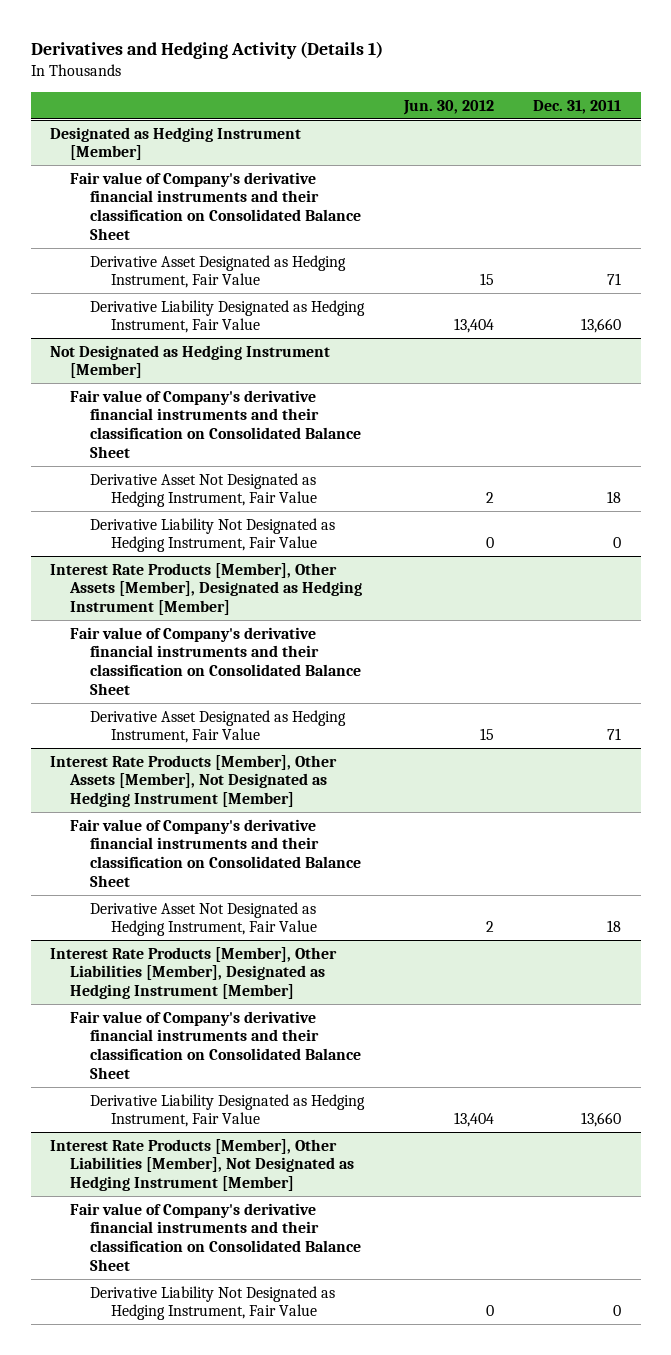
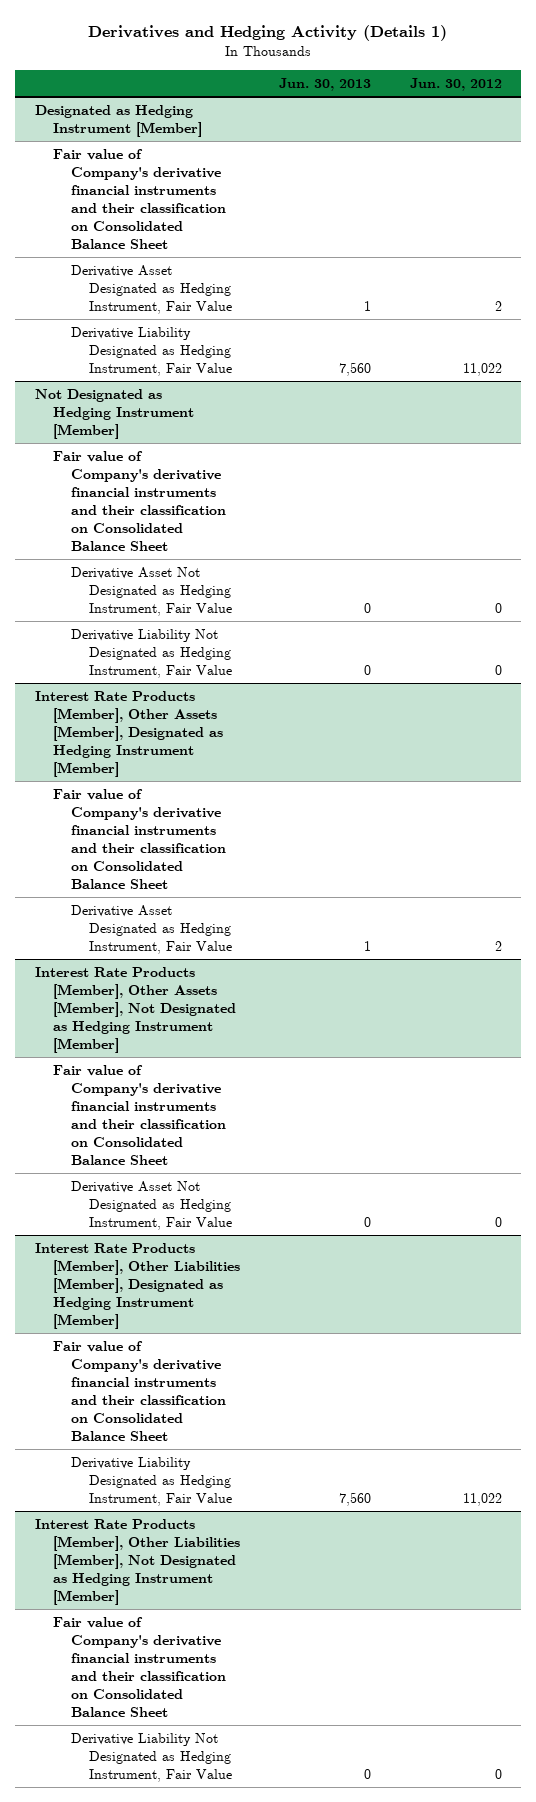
[532,99,621,114] Dec. 31, 2011 -> none
none -> [278,77,371,91] Jun. 30, 2013
[479,273,494,286] 15 -> [494,300,502,311] 2
[453,318,494,334] 13,404 -> [462,362,502,376] 11,022
[485,492,494,504] 2 -> [494,602,502,613] 0
[479,728,494,741] 15 -> [494,940,502,951] 2
[485,921,494,933] 2 -> [494,1216,502,1227] 0
[453,1112,494,1128] 13,404 -> [462,1492,502,1506] 11,022

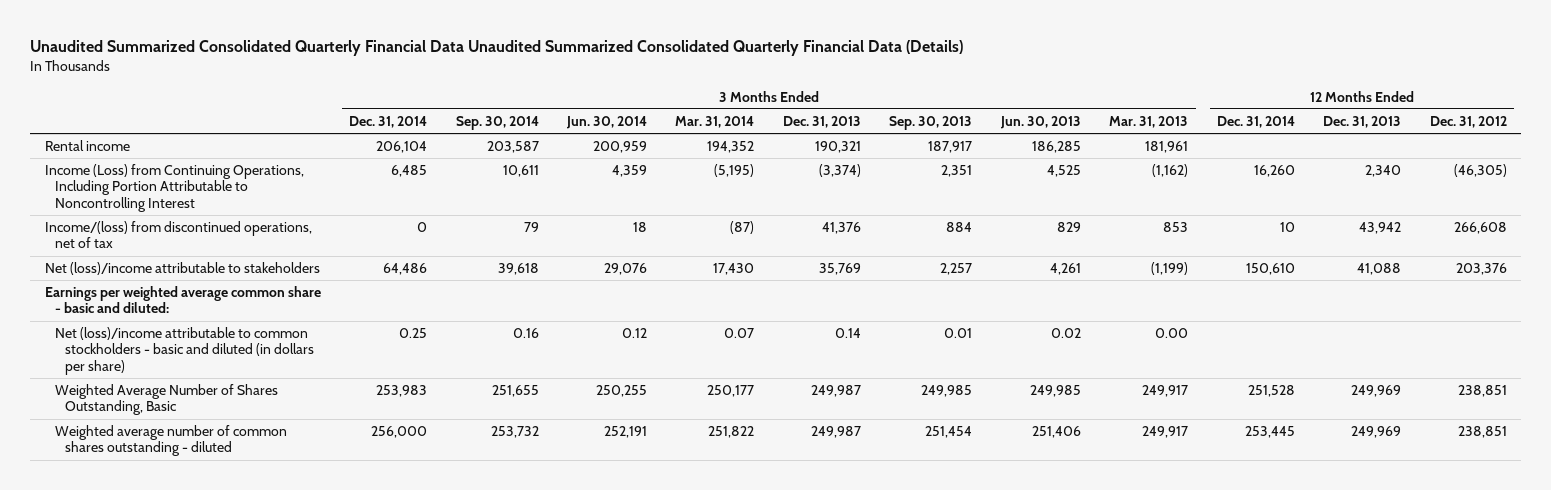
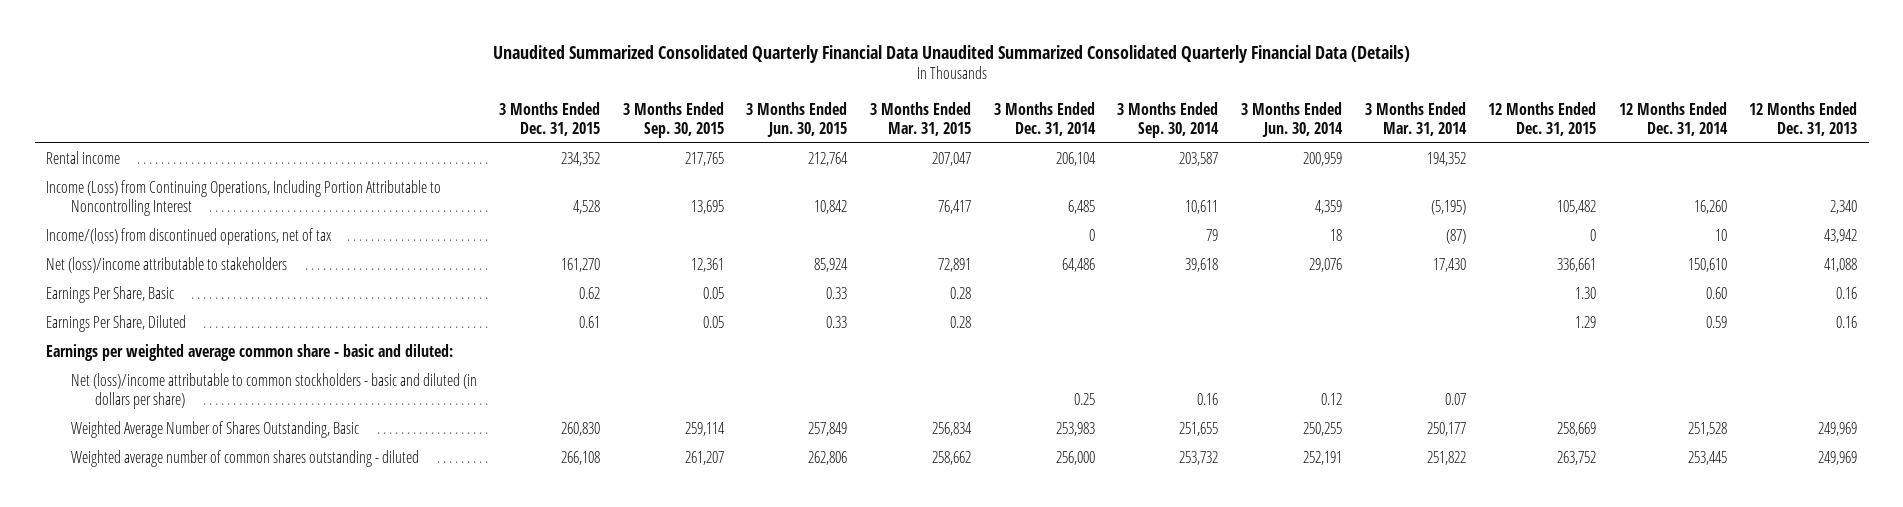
[782,116,861,129] Dec. 31, 2013 -> none
[889,116,973,131] Sep. 30, 2013 -> none
[999,116,1081,130] Jun. 30, 2013 -> none
[1109,116,1189,129] Mar. 31, 2013 -> none
[1429,116,1507,129] Dec. 31, 2012 -> none
none -> [499,101,601,136] 3 Months Ended Dec. 31, 2015
none -> [622,101,724,138] 3 Months Ended Sep. 30, 2015
none -> [746,101,848,137] 3 Months Ended Jun. 30, 2015
none -> [870,101,972,136] 3 Months Ended Mar. 31, 2015
none -> [1488,101,1597,136] 12 Months Ended Dec. 31, 2015
none -> [45,286,174,304] Earnings Per Share, Basic
none -> [45,315,186,333] Earnings Per Share, Diluted

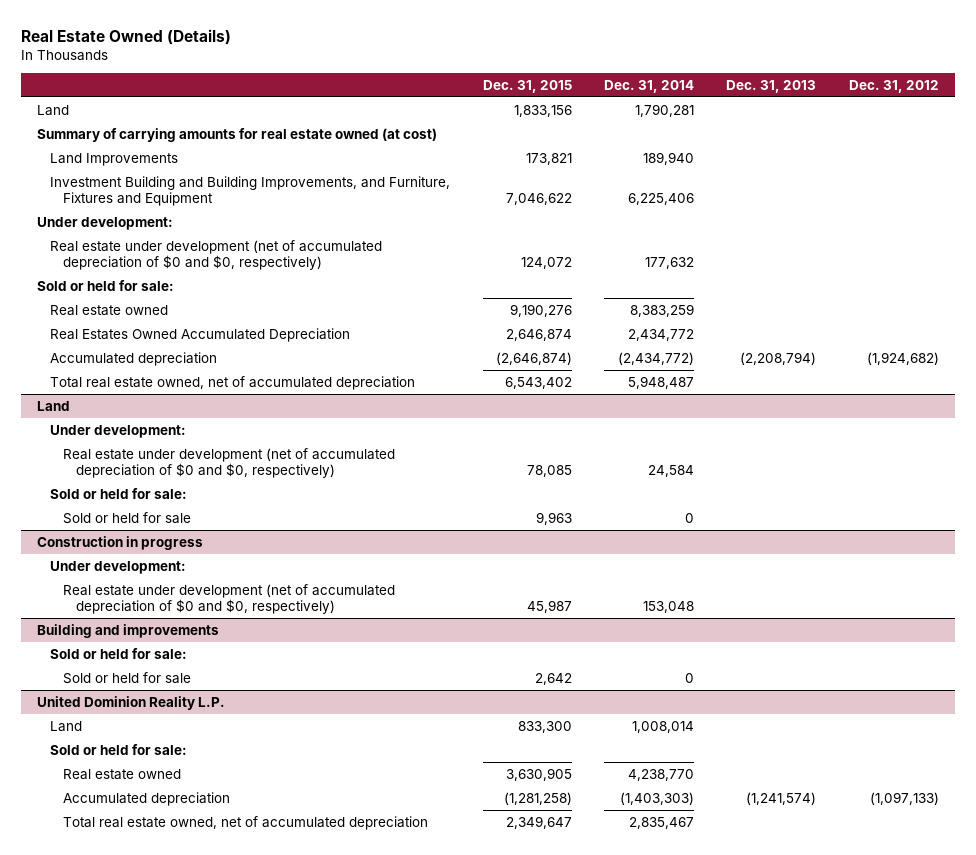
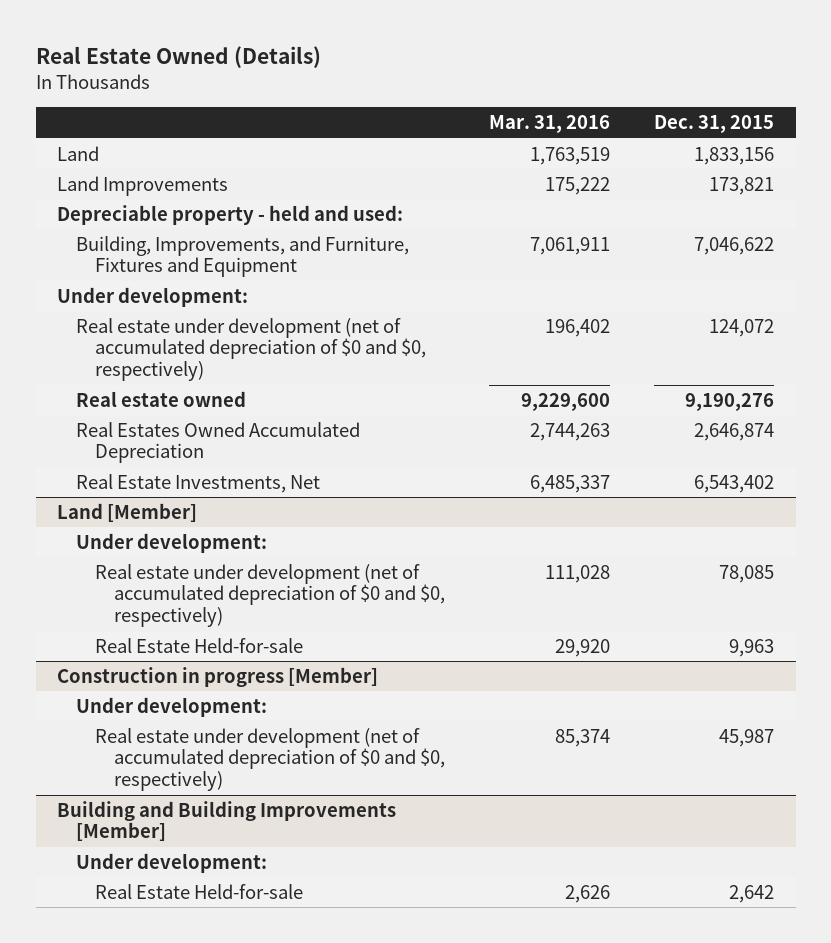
[603,79,694,93] Dec. 31, 2014 -> none
[726,79,817,93] Dec. 31, 2013 -> none
[848,79,939,93] Dec. 31, 2012 -> none
none -> [489,115,611,134] Mar. 31, 2016
[37,127,438,142] Summary of carrying amounts for real estate owned (at cost) -> none
none -> [57,204,404,225] Depreciable property - held and used:
[50,175,451,206] Investment Building and Building Improvements, and Furniture, Fixtures and Equipment -> [76,235,410,278] Building, Improvements, and Furniture, Fixtures and Equipment
[37,279,175,291] Sold or held for sale: -> none
[50,351,218,366] Accumulated depreciation -> none
[50,375,416,390] Total real estate owned, net of accumulated depreciation -> [76,473,321,493] Real Estate Investments, Net
[37,400,71,411] Land -> [57,502,198,522] Land [Member]
[50,487,188,499] Sold or held for sale: -> none
[62,511,191,524] Sold or held for sale -> [95,637,304,653] Real Estate Held-for-sale
[37,535,204,550] Construction in progress -> [57,666,379,687] Construction in progress [Member]
[50,647,188,659] Sold or held for sale: -> none
[37,695,226,710] United Dominion Reality L.P. -> none
[50,720,83,732] Land -> none
[50,743,188,755] Sold or held for sale: -> none
[62,768,181,780] Real estate owned -> none
[62,791,230,806] Accumulated depreciation -> none
[62,815,428,830] Total real estate owned, net of accumulated depreciation -> none
[37,623,220,638] Building and improvements -> [57,800,397,842] Building and Building Improvements [Member]
none -> [76,852,268,873] Under development:
[62,671,191,684] Sold or held for sale -> [95,883,304,899] Real Estate Held-for-sale

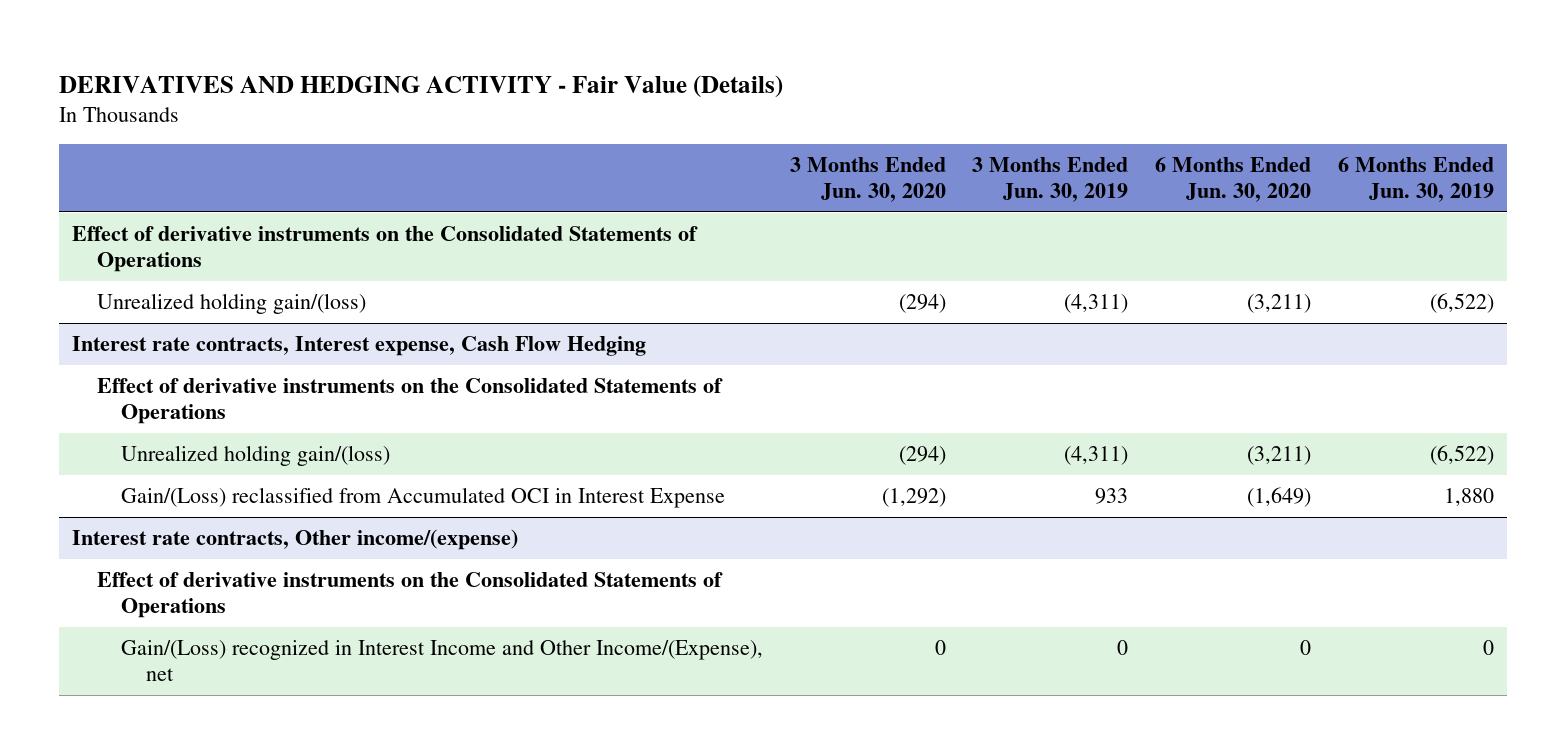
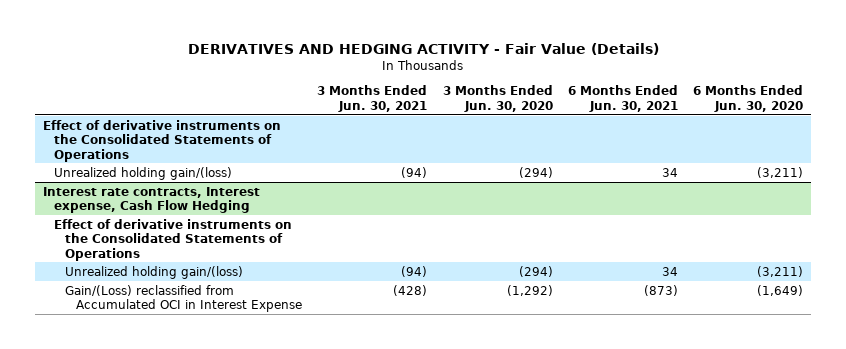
[972,157,1129,202] 3 Months Ended Jun. 30, 2019 -> none
[1337,157,1494,202] 6 Months Ended Jun. 30, 2019 -> none
none -> [317,85,428,112] 3 Months Ended Jun. 30, 2021
none -> [567,85,678,112] 6 Months Ended Jun. 30, 2021
[72,529,519,551] Interest rate contracts, Other income/(expense) -> none
[96,572,723,618] Effect of derivative instruments on the Consolidated Statements of Operations -> none
[121,640,764,681] Gain/(Loss) recognized in Interest Income and Other Income/(Expense), net -> none

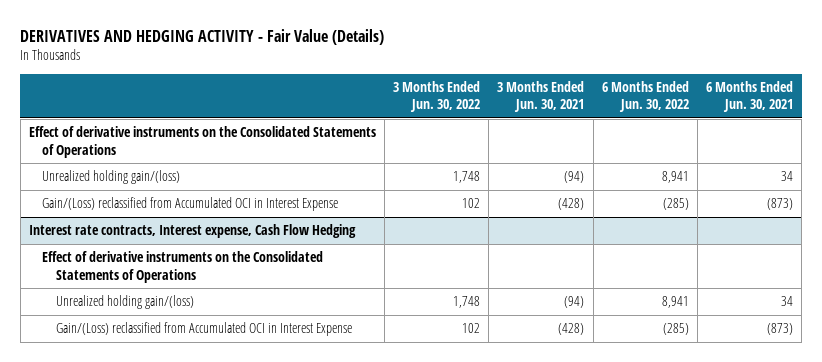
[442,85,553,112] 3 Months Ended Jun. 30, 2020 -> none
[692,85,803,112] 6 Months Ended Jun. 30, 2020 -> none
none -> [393,80,481,113] 3 Months Ended Jun. 30, 2022
none -> [601,80,689,113] 6 Months Ended Jun. 30, 2022
none -> [42,197,339,212] Gain/(Loss) reclassified from Accumulated OCI in Interest Expense

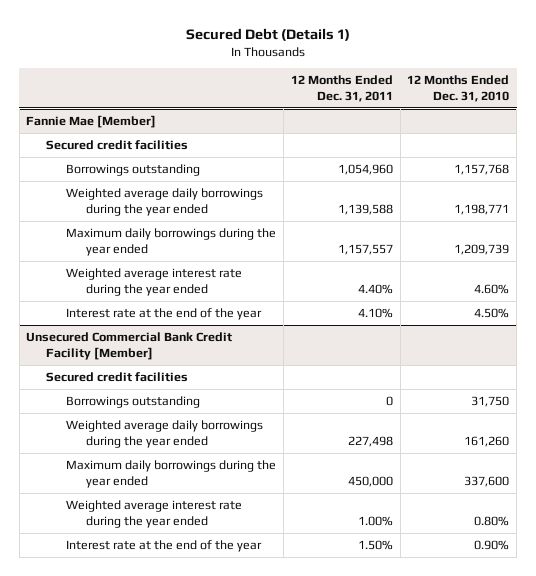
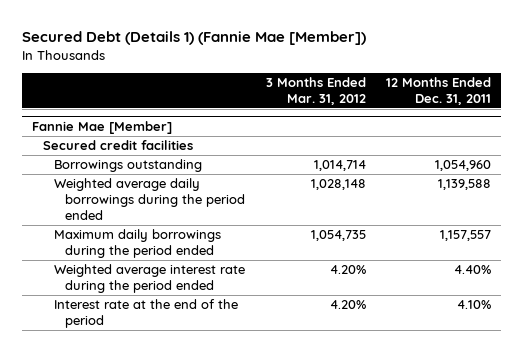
[185,27,350,41] Secured Debt (Details 1) -> [21,31,366,46] Secured Debt (Details 1) (Fannie Mae [Member])
[407,75,510,102] 12 Months Ended Dec. 31, 2010 -> none
none -> [265,77,366,106] 3 Months Ended Mar. 31, 2012
[26,332,233,360] Unsecured Commercial Bank Credit Facility [Member] -> none
[46,372,189,383] Secured credit facilities -> none
[66,396,201,409] Borrowings outstanding -> none
[66,420,264,448] Weighted average daily borrowings during the year ended -> none
[66,460,277,488] Maximum daily borrowings during the year ended -> none
[66,500,243,528] Weighted average interest rate during the year ended -> none
[66,540,263,553] Interest rate at the end of the year -> none
[66,188,264,216] Weighted average daily borrowings during the year ended -> [54,178,246,221] Weighted average daily borrowings during the period ended
[66,228,277,256] Maximum daily borrowings during the year ended -> [54,229,222,259] Maximum daily borrowings during the period ended
[66,268,243,296] Weighted average interest rate during the year ended -> [54,264,246,294] Weighted average interest rate during the period ended
[66,308,263,321] Interest rate at the end of the year -> [54,299,239,329] Interest rate at the end of the period

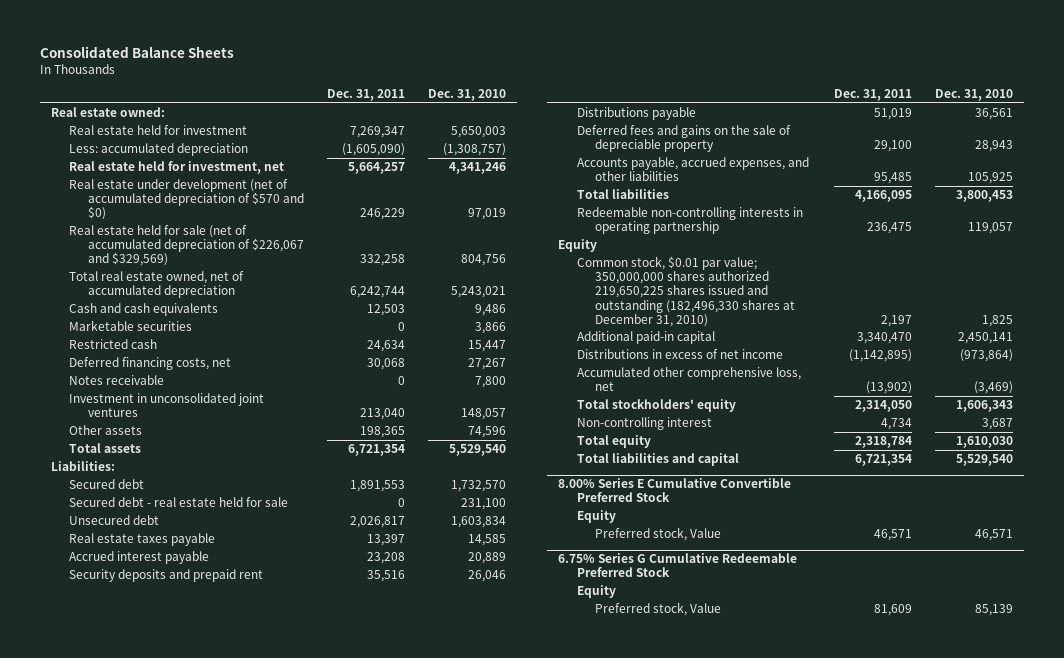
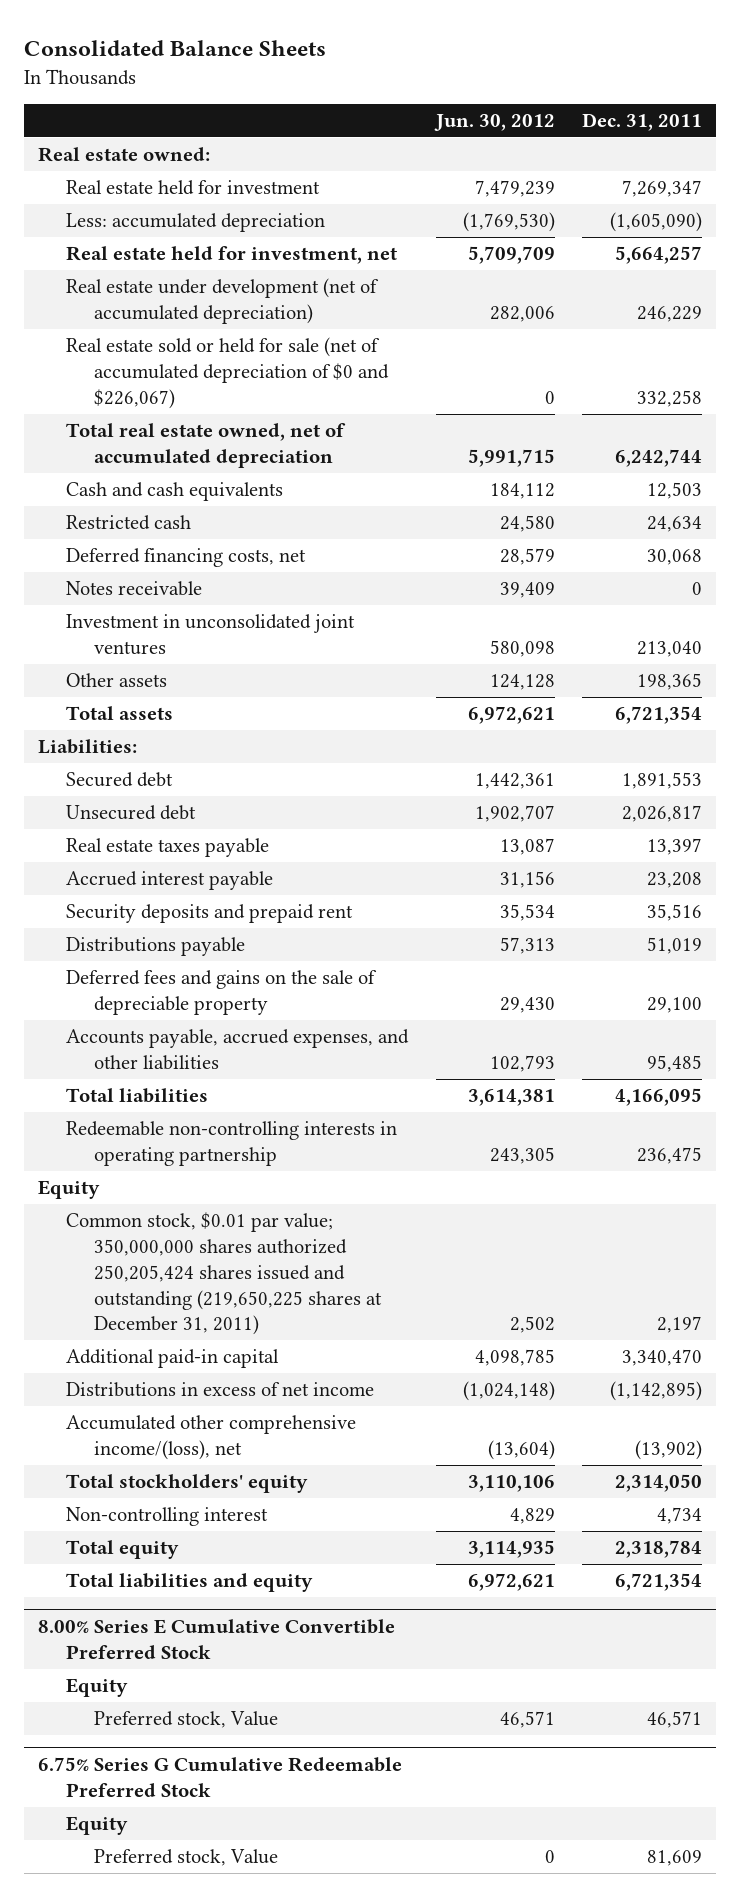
[427,89,506,102] Dec. 31, 2010 -> none
none -> [433,114,555,132] Jun. 30, 2012
[69,179,304,221] Real estate under development (net of accumulated depreciation of $570 and $0) -> [66,278,380,324] Real estate under development (net of accumulated depreciation)
[69,225,304,267] Real estate held for sale (net of accumulated depreciation of $226,067 and $329,569) -> [66,337,389,409] Real estate sold or held for sale (net of accumulated depreciation of $0 and $226,067)
[69,320,193,332] Marketable securities -> none
[69,497,289,508] Secured debt - real estate held for sale -> none
[576,256,796,327] Common stock, $0.01 par value; 350,000,000 shares authorized 219,650,225 shares issued and outstanding (182,496,330 shares at December 31, 2010) -> [66,1212,382,1336] Common stock, $0.01 par value; 350,000,000 shares authorized 250,205,424 shares issued and outstanding (219,650,225 shares at December 31, 2011)
[576,367,801,392] Accumulated other comprehensive loss, net -> [66,1415,357,1460] Accumulated other comprehensive income/(loss), net
[576,453,739,467] Total liabilities and capital -> [66,1573,314,1593] Total liabilities and equity

